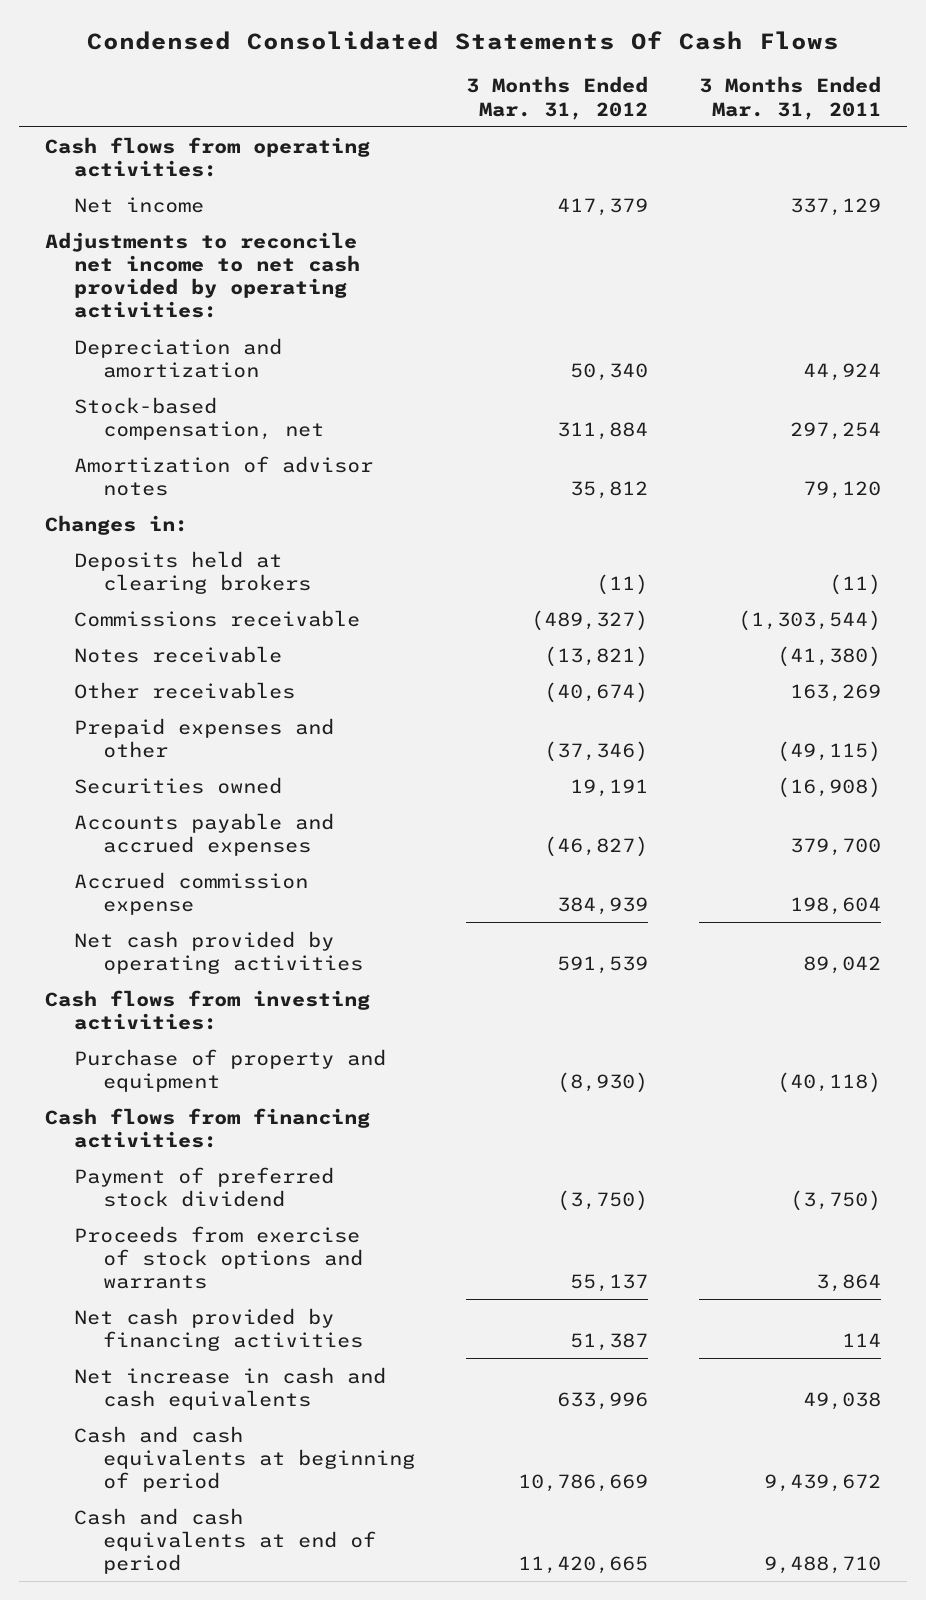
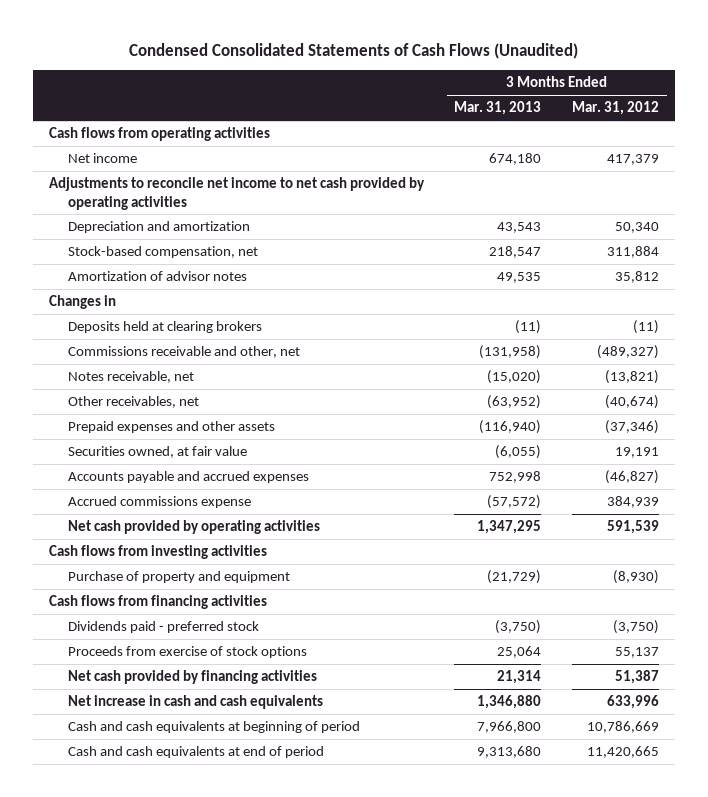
[86,30,839,50] Condensed Consolidated Statements Of Cash Flows -> [128,42,578,59] Condensed Consolidated Statements of Cash Flows (Unaudited)
[698,76,881,120] 3 Months Ended Mar. 31, 2011 -> none
none -> [454,101,542,116] Mar. 31, 2013
[45,136,371,177] Cash flows from operating activities: -> [48,127,270,142] Cash flows from operating activities
[45,231,360,319] Adjustments to reconcile net income to net cash provided by operating activities: -> [48,177,425,210] Adjustments to reconcile net income to net cash provided by operating activities
[45,514,189,535] Changes in: -> [48,295,116,310] Changes in
[73,609,360,627] Commissions receivable -> [68,346,301,359] Commissions receivable and other, net
[73,645,282,663] Notes receivable -> [68,371,195,384] Notes receivable, net
[73,681,295,699] Other receivables -> [68,396,200,409] Other receivables, net
[73,717,334,758] Prepaid expenses and other -> [68,421,276,434] Prepaid expenses and other assets
[73,776,282,794] Securities owned -> [68,446,248,459] Securities owned, at fair value
[73,871,308,915] Accrued commission expense -> [68,496,252,509] Accrued commissions expense
[45,989,371,1030] Cash flows from investing activities: -> [48,545,267,560] Cash flows from investing activities
[45,1107,371,1148] Cash flows from financing activities: -> [48,595,267,610] Cash flows from financing activities
[73,1166,334,1207] Payment of preferred stock dividend -> [68,621,260,634] Dividends paid - preferred stock
[73,1225,363,1289] Proceeds from exercise of stock options and warrants -> [68,646,308,659] Proceeds from exercise of stock options

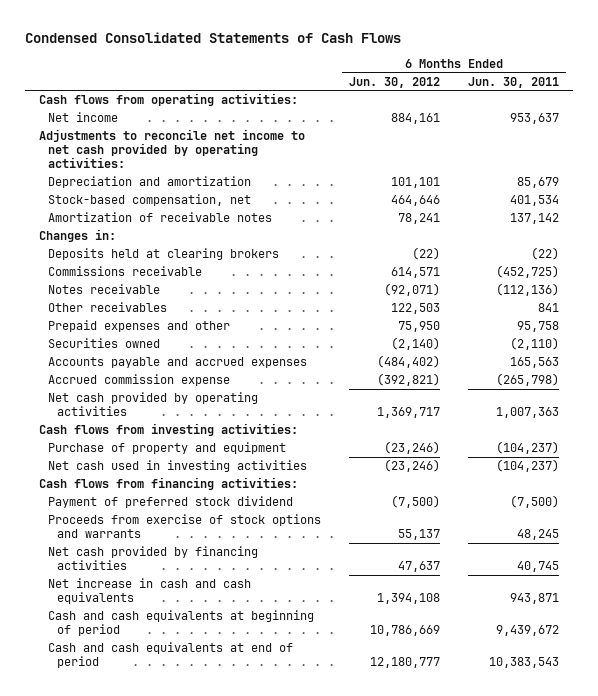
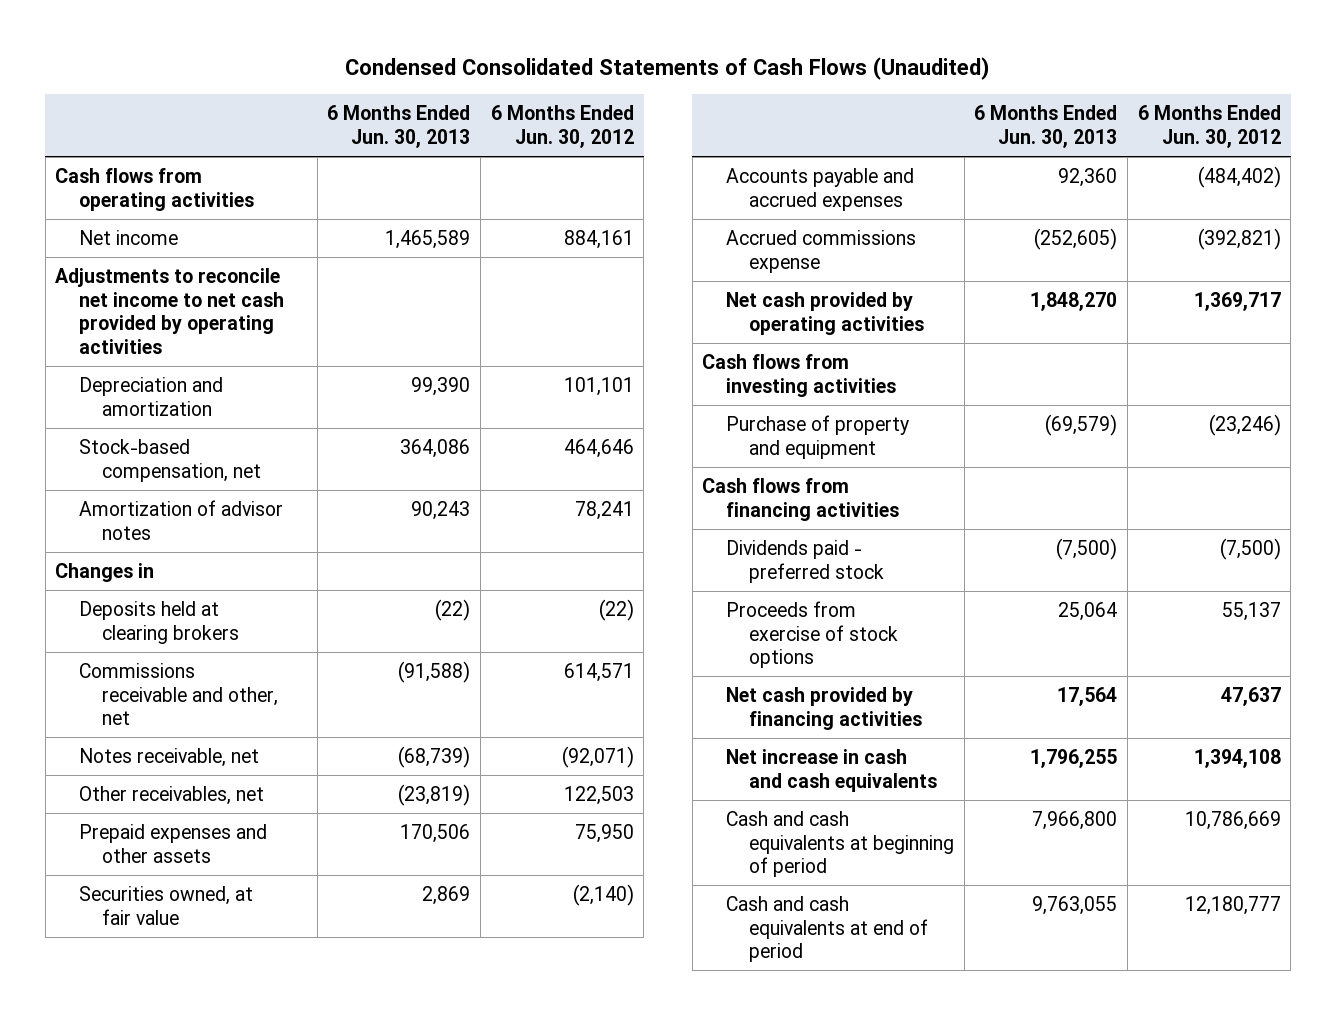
[24,32,401,44] Condensed Consolidated Statements of Cash Flows -> [344,57,990,81] Condensed Consolidated Statements of Cash Flows (Unaudited)
[468,76,560,88] Jun. 30, 2011 -> none
none -> [327,105,471,148] 6 Months Ended Jun. 30, 2013
[39,93,299,107] Cash flows from operating activities: -> [55,167,254,211] Cash flows from operating activities
[39,129,306,169] Adjustments to reconcile net income to net cash provided by operating activities: -> [55,267,284,354] Adjustments to reconcile net income to net cash provided by operating activities
[47,212,272,223] Amortization of receivable notes -> [78,499,283,540] Amortization of advisor notes
[39,229,117,243] Changes in: -> [55,562,155,582] Changes in
[47,266,202,277] Commissions receivable -> [78,662,278,726] Commissions receivable and other, net
[47,284,160,295] Notes receivable -> [78,747,259,767] Notes receivable, net
[47,302,167,313] Other receivables -> [78,785,264,805] Other receivables, net
[47,320,230,333] Prepaid expenses and other -> [78,823,267,863] Prepaid expenses and other assets
[47,338,160,349] Securities owned -> [78,885,253,925] Securities owned, at fair value
[47,374,230,387] Accrued commission expense -> [725,229,916,273] Accrued commissions expense
[39,423,299,437] Cash flows from investing activities: -> [702,353,896,397] Cash flows from investing activities
[47,460,307,473] Net cash used in investing activities -> none
[39,477,299,491] Cash flows from financing activities: -> [702,477,899,521] Cash flows from financing activities
[47,496,293,509] Payment of preferred stock dividend -> [725,539,885,583] Dividends paid - preferred stock
[47,514,321,539] Proceeds from exercise of stock options and warrants -> [725,600,899,669] Proceeds from exercise of stock options

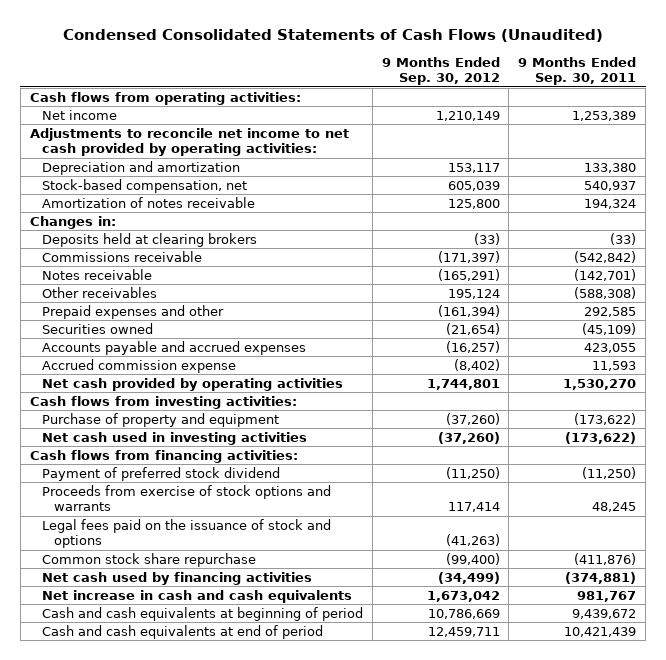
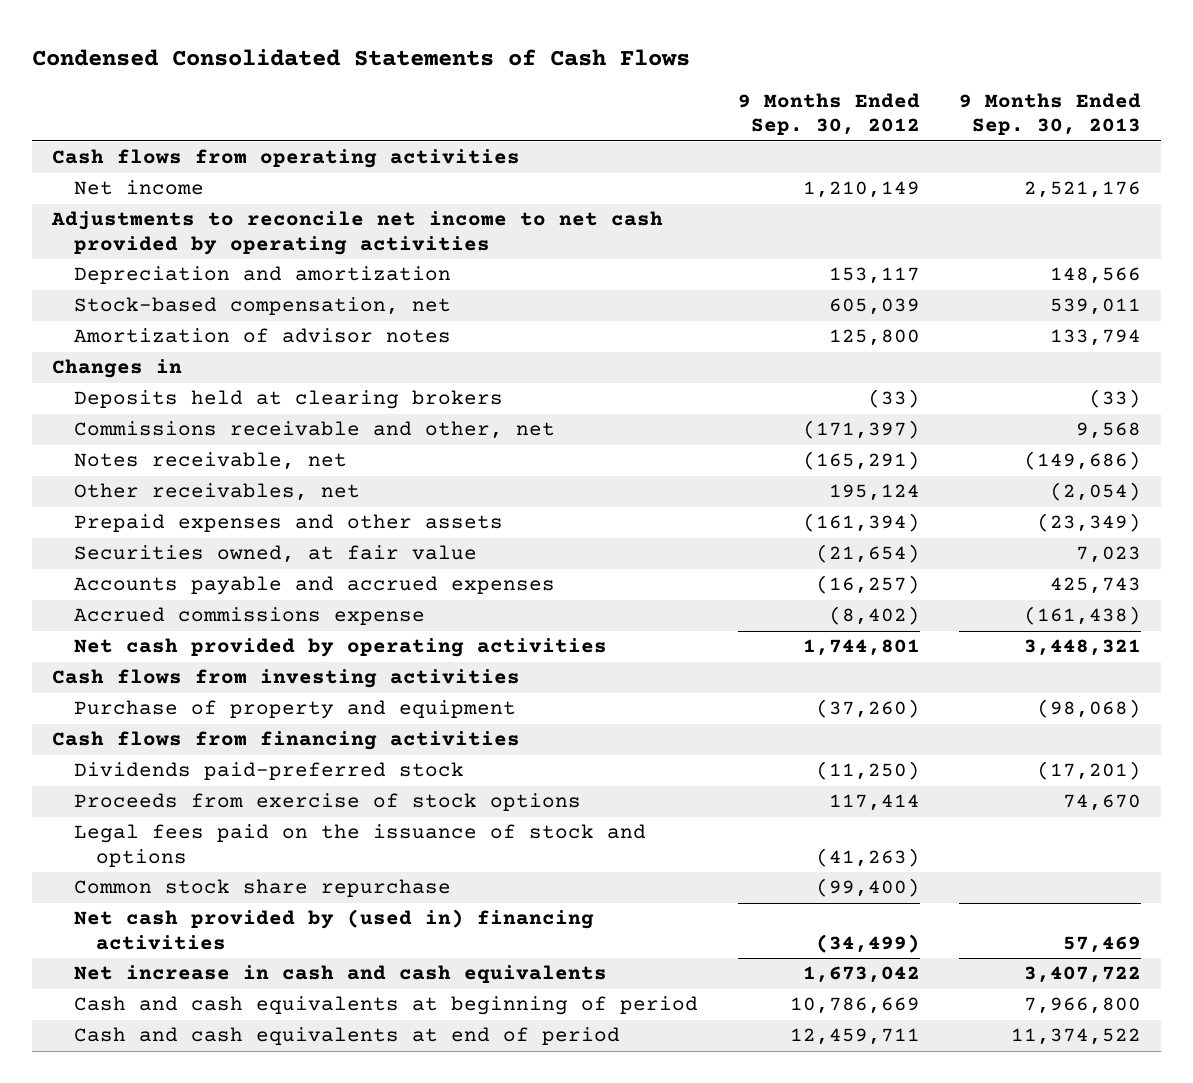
[63,29,604,43] Condensed Consolidated Statements of Cash Flows (Unaudited) -> [32,48,691,66] Condensed Consolidated Statements of Cash Flows
[518,56,637,85] 9 Months Ended Sep. 30, 2011 -> none
none -> [959,92,1142,136] 9 Months Ended Sep. 30, 2013
[29,91,301,105] Cash flows from operating activities: -> [52,149,521,169] Cash flows from operating activities
[29,127,349,156] Adjustments to reconcile net income to net cash provided by operating activities: -> [51,211,664,255] Adjustments to reconcile net income to net cash provided by operating activities
[41,196,255,208] Amortization of notes receivable -> [73,328,451,344] Amortization of advisor notes
[29,215,116,229] Changes in: -> [52,359,183,379] Changes in
[41,250,202,262] Commissions receivable -> [73,421,555,440] Commissions receivable and other, net
[41,268,152,280] Notes receivable -> [73,452,347,471] Notes receivable, net
[41,286,157,298] Other receivables -> [73,483,360,502] Other receivables, net
[41,304,224,319] Prepaid expenses and other -> [73,514,503,533] Prepaid expenses and other assets
[41,322,153,334] Securities owned -> [73,545,477,564] Securities owned, at fair value
[41,358,236,373] Accrued commission expense -> [73,607,425,626] Accrued commissions expense
[29,395,297,409] Cash flows from investing activities: -> [52,669,521,689] Cash flows from investing activities
[41,431,307,445] Net cash used in investing activities -> none
[29,449,298,463] Cash flows from financing activities: -> [52,731,521,751] Cash flows from financing activities
[41,466,280,481] Payment of preferred stock dividend -> [73,762,464,781] Dividends paid-preferred stock
[41,484,331,511] Proceeds from exercise of stock options and warrants -> [73,793,581,812] Proceeds from exercise of stock options
[41,571,312,585] Net cash used by financing activities -> [73,909,594,950] Net cash provided by (used in) financing activities

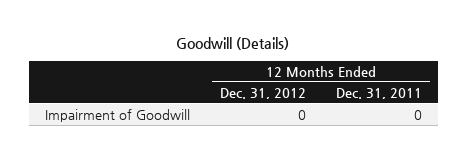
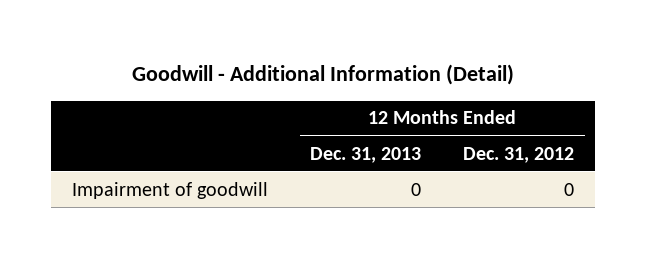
[176,37,290,51] Goodwill (Details) -> [132,64,515,86] Goodwill - Additional Information (Detail)
[336,87,423,99] Dec. 31, 2011 -> none
none -> [310,146,422,163] Dec. 31, 2013
[44,108,190,122] Impairment of Goodwill -> [72,181,269,199] Impairment of goodwill

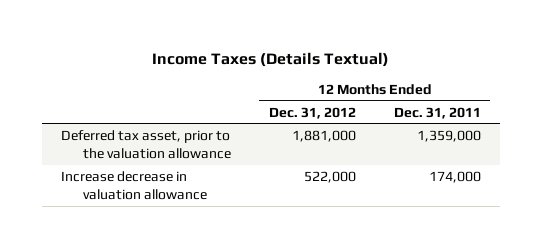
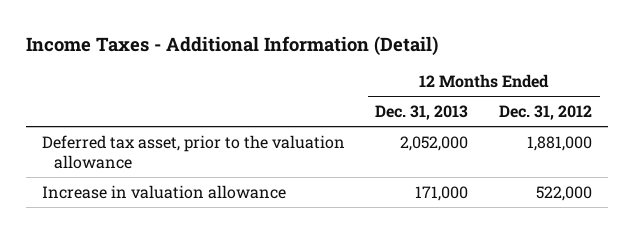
[151,51,389,67] Income Taxes (Details Textual) -> [26,35,439,56] Income Taxes - Additional Information (Detail)
[393,106,481,119] Dec. 31, 2011 -> none
none -> [375,104,469,120] Dec. 31, 2013
[60,170,207,200] Increase decrease in valuation allowance -> [41,184,286,199] Increase in valuation allowance

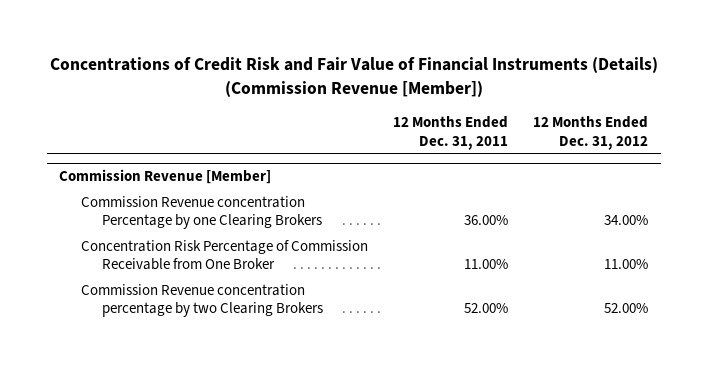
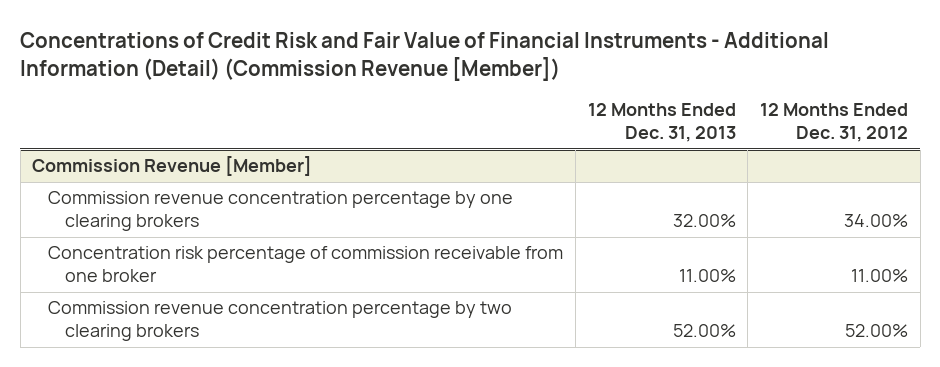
[49,57,658,97] Concentrations of Credit Risk and Fair Value of Financial Instruments (Details) (Commission Revenue [Member]) -> [20,31,830,81] Concentrations of Credit Risk and Fair Value of Financial Instruments - Additional Information (Detail) (Commission Revenue [Member])
[393,115,509,150] 12 Months Ended Dec. 31, 2011 -> none
none -> [587,103,736,143] 12 Months Ended Dec. 31, 2013
[80,195,323,230] Commission Revenue concentration Percentage by one Clearing Brokers -> [48,191,514,232] Commission revenue concentration percentage by one clearing brokers
[80,239,368,271] Concentration Risk Percentage of Commission Receivable from One Broker -> [48,246,564,283] Concentration risk percentage of commission receivable from one broker
[80,283,324,318] Commission Revenue concentration percentage by two Clearing Brokers -> [48,301,513,342] Commission revenue concentration percentage by two clearing brokers

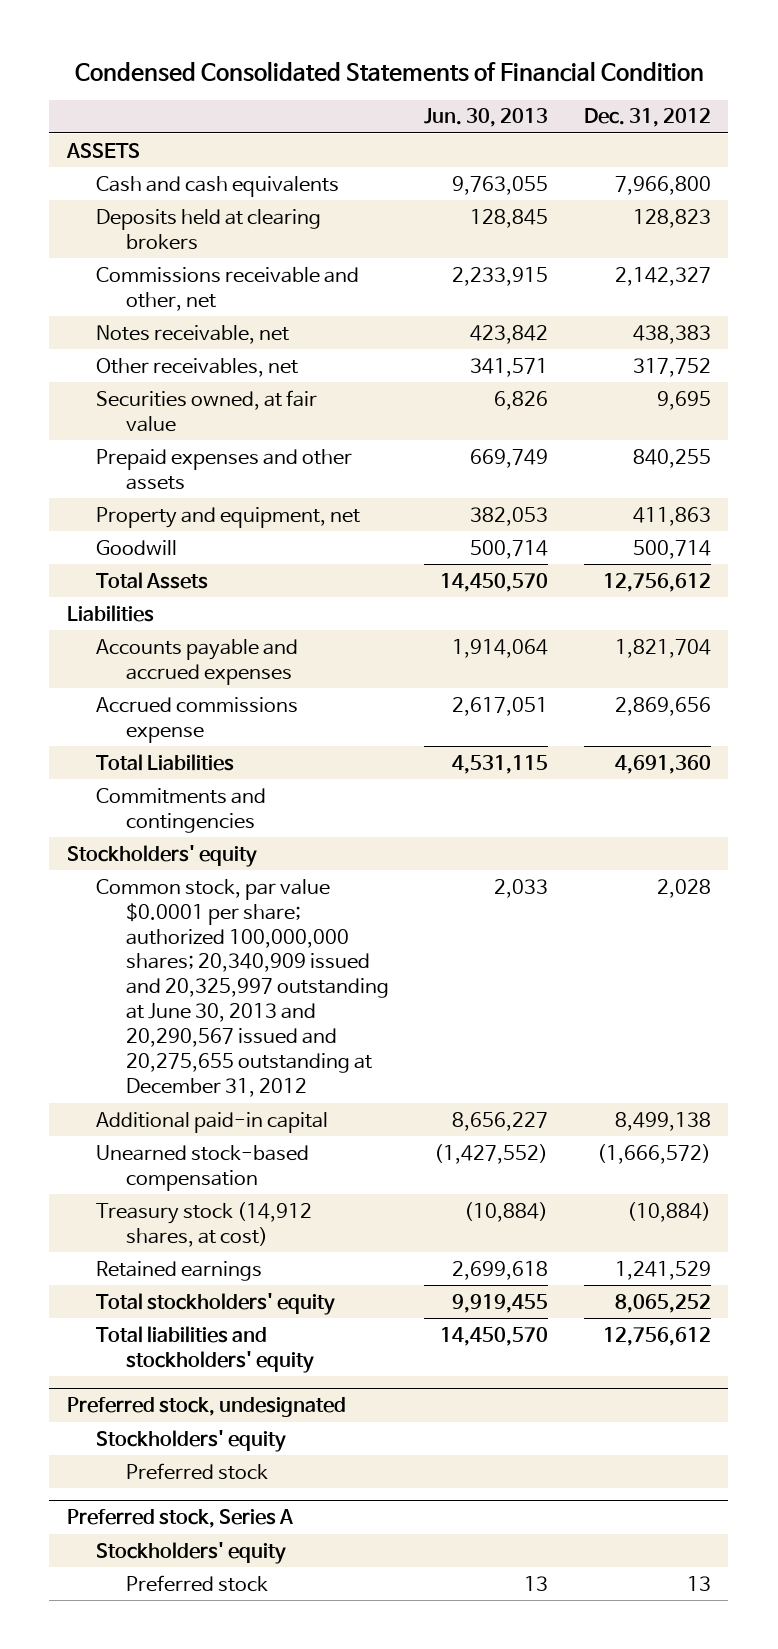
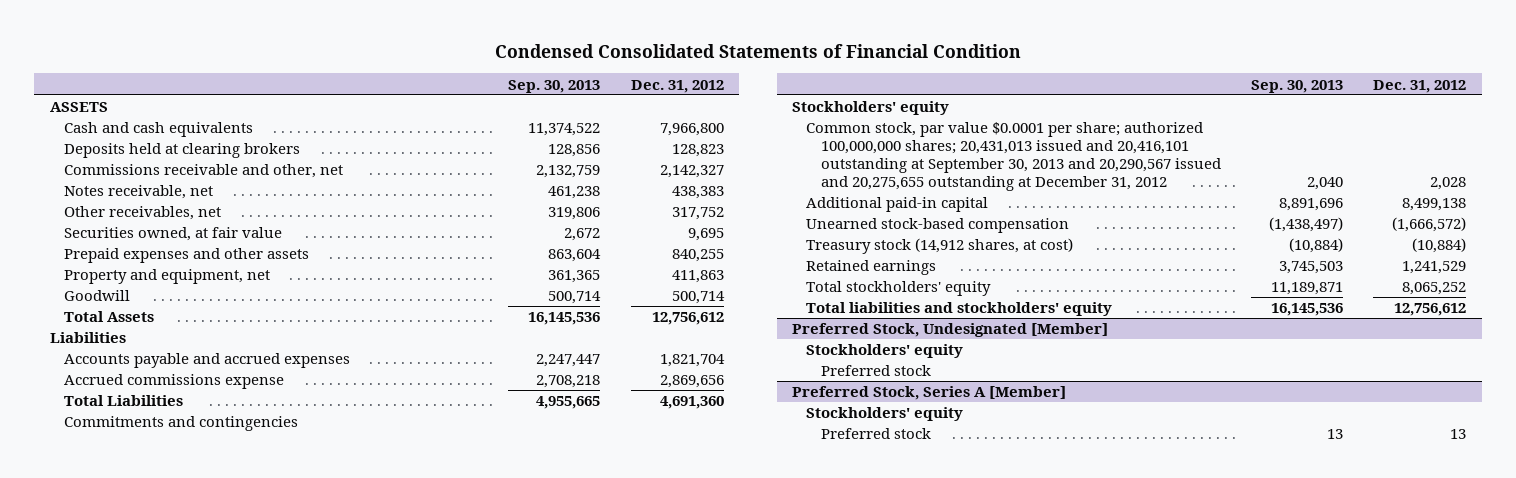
[424,108,549,128] Jun. 30, 2013 -> none
none -> [508,79,601,93] Sep. 30, 2013
[96,878,390,1098] Common stock, par value $0.0001 per share; authorized 100,000,000 shares; 20,340,909 issued and 20,325,997 outstanding at June 30, 2013 and 20,290,567 issued and 20,275,655 outstanding at December 31, 2012 -> [806,122,1221,191] Common stock, par value $0.0001 per share; authorized 100,000,000 shares; 20,431,013 issued and 20,416,101 outstanding at September 30, 2013 and 20,290,567 issued and 20,275,655 outstanding at December 31, 2012
[66,1397,346,1418] Preferred stock, undesignated -> [792,323,1109,338] Preferred Stock, Undesignated [Member]
[66,1509,293,1529] Preferred stock, Series A -> [792,386,1067,401] Preferred Stock, Series A [Member]

